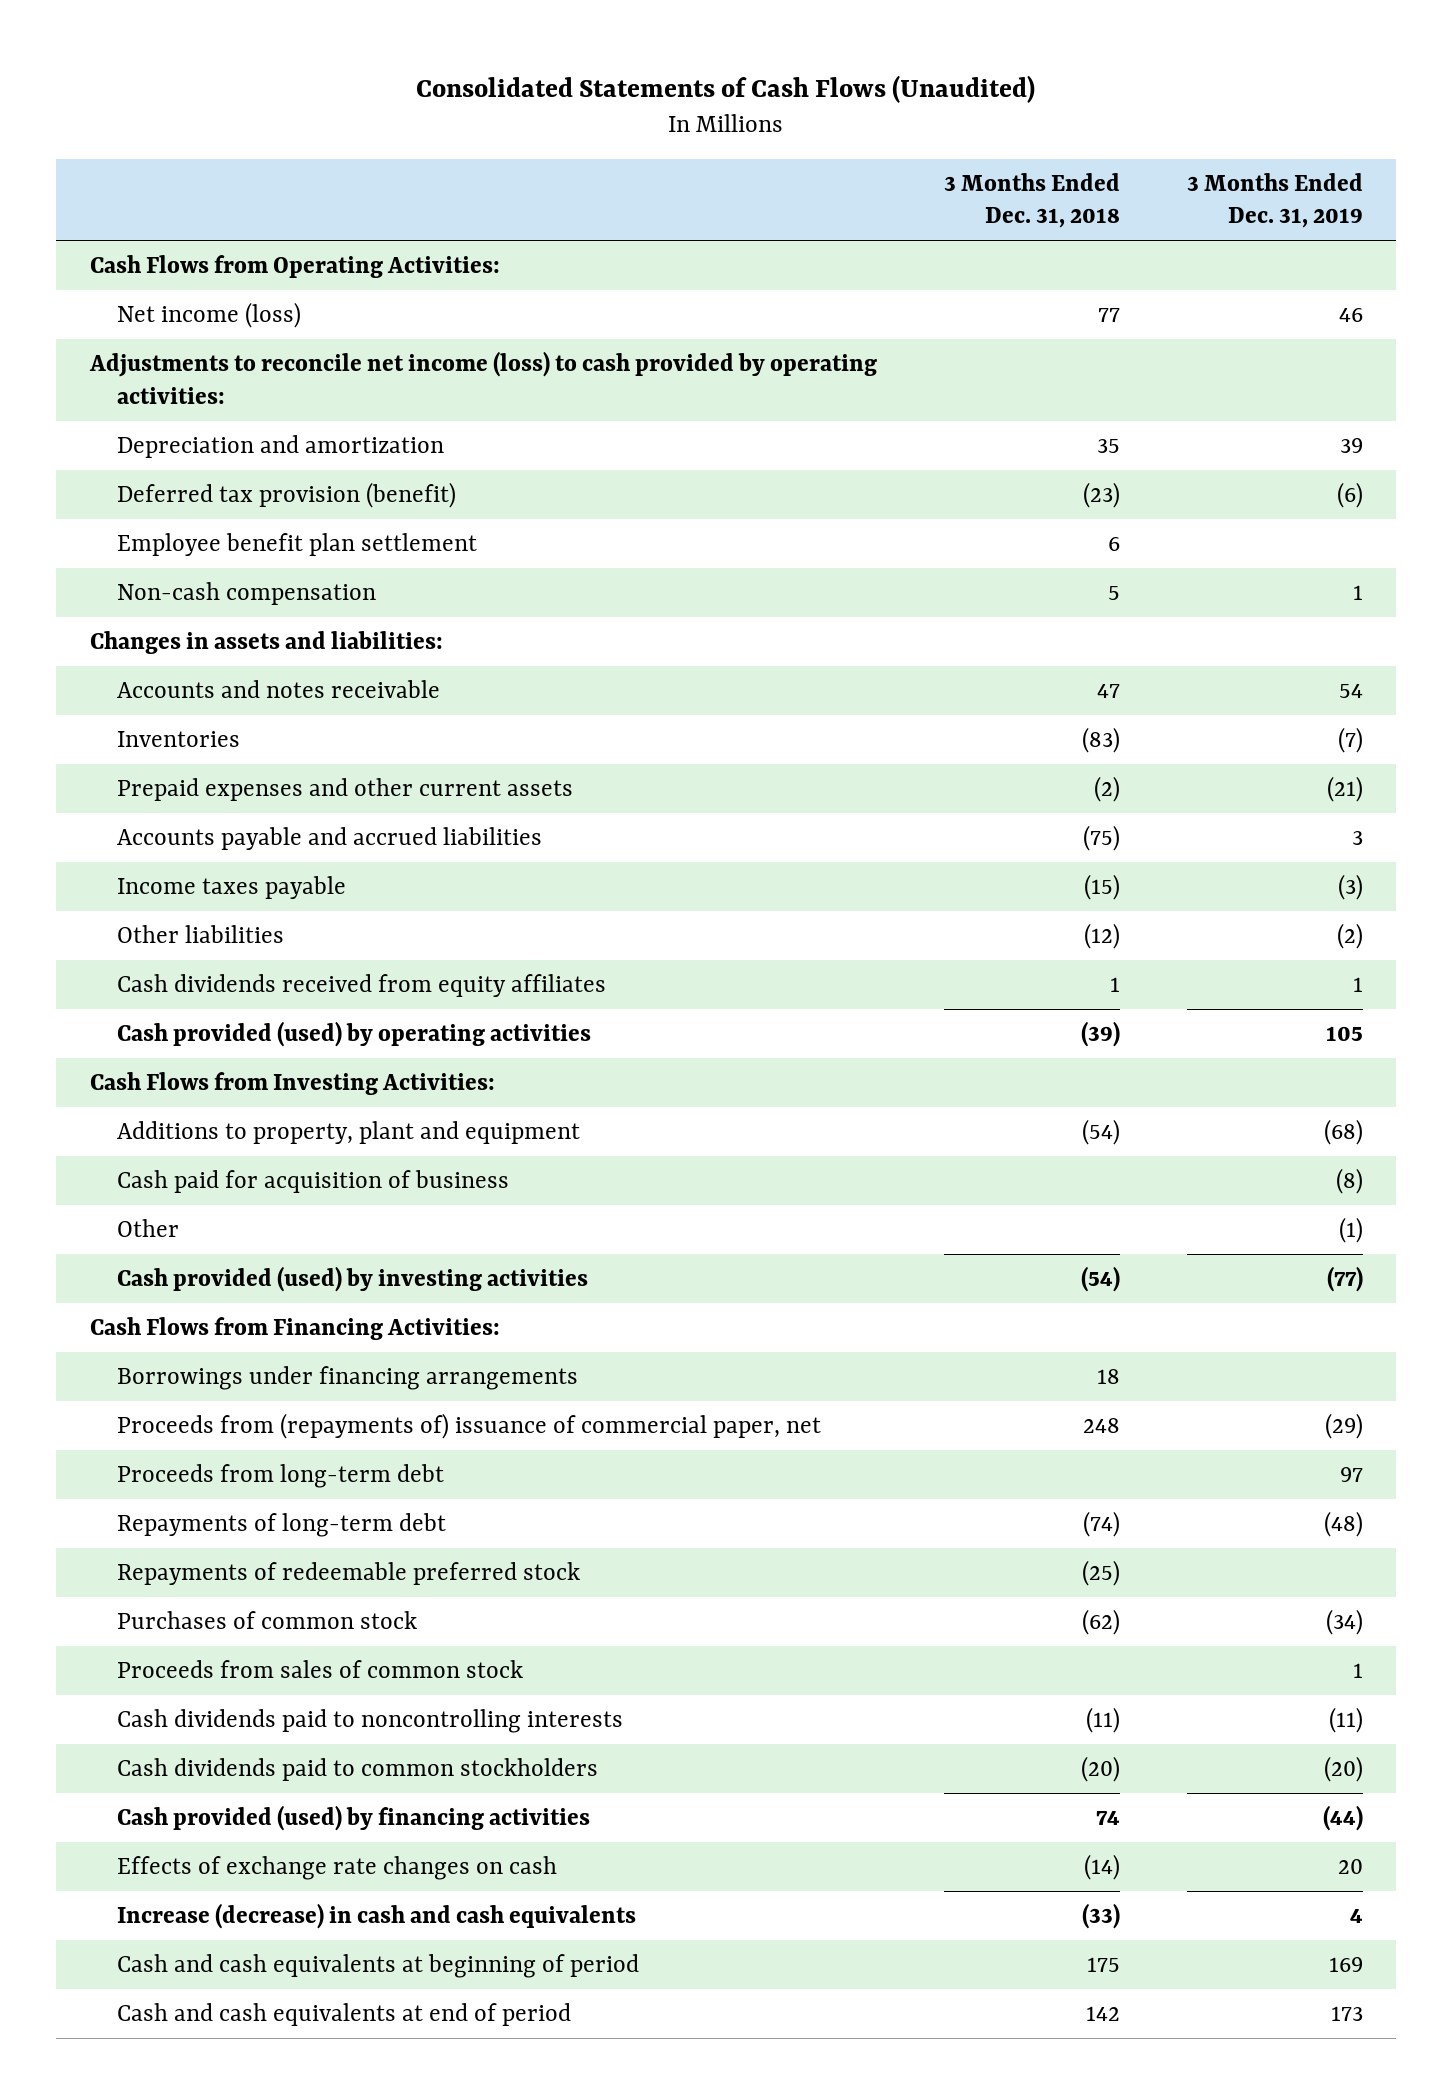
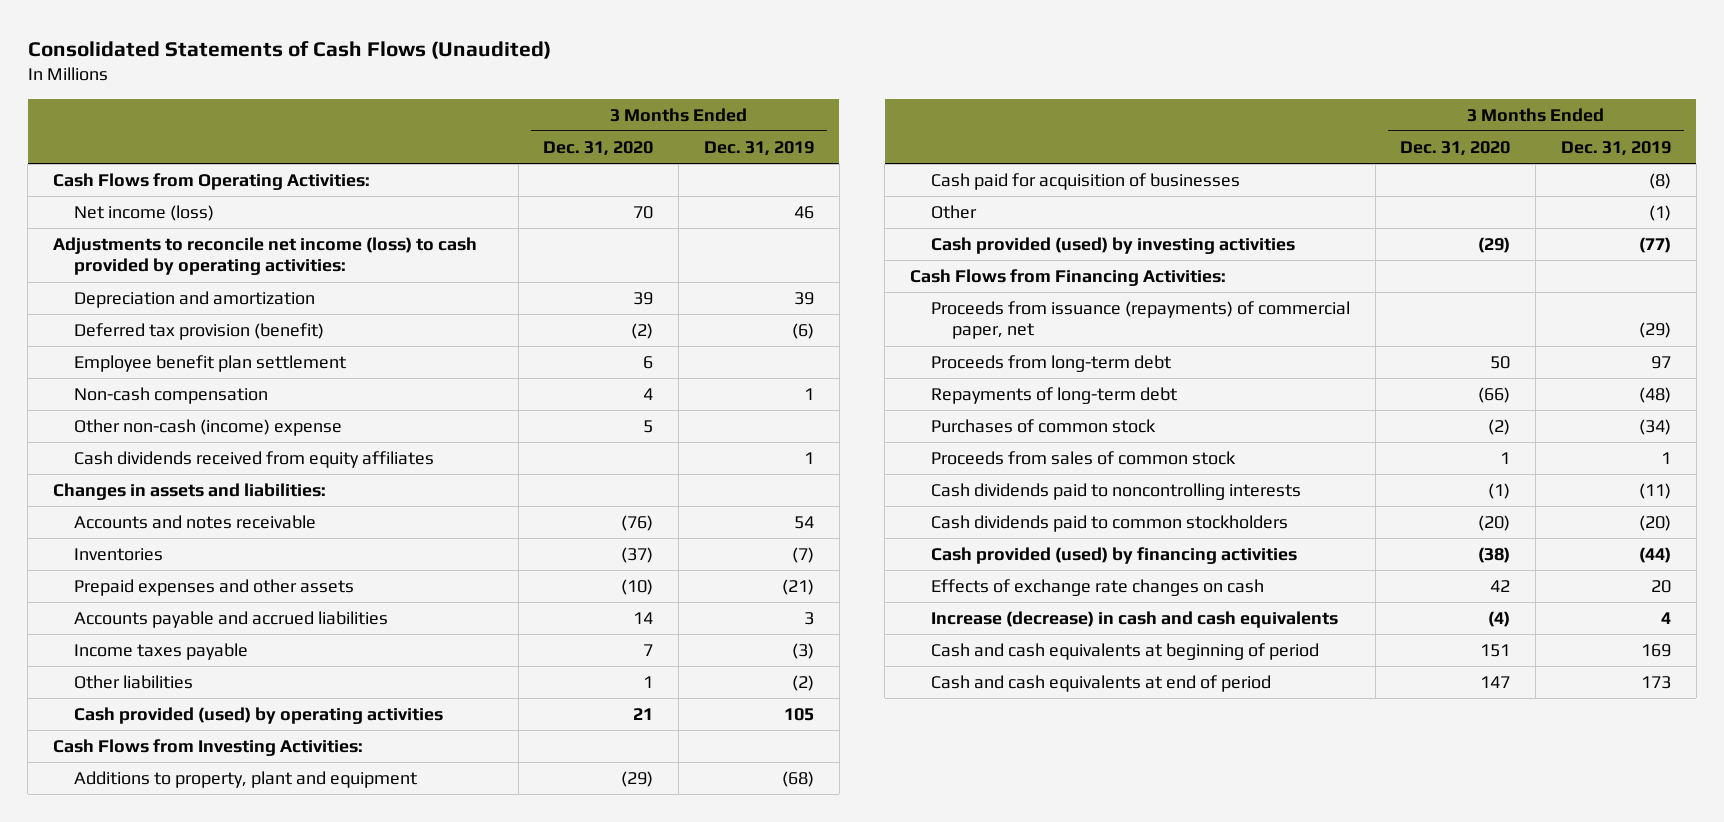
[943,172,1120,229] 3 Months Ended Dec. 31, 2018 -> none
none -> [543,141,654,157] Dec. 31, 2020
none -> [73,419,342,437] Other non-cash (income) expense
[117,974,607,998] Cash dividends received from equity affiliates -> [73,451,434,469] Cash dividends received from equity affiliates
[117,778,574,802] Prepaid expenses and other current assets -> [73,579,354,597] Prepaid expenses and other assets
[117,1170,510,1194] Cash paid for acquisition of business -> [930,173,1240,191] Cash paid for acquisition of businesses
[117,1366,579,1391] Borrowings under financing arrangements -> none
[117,1413,822,1440] Proceeds from (repayments of) issuance of commercial paper, net -> [930,301,1350,340] Proceeds from issuance (repayments) of commercial paper, net
[117,1562,581,1586] Repayments of redeemable preferred stock -> none

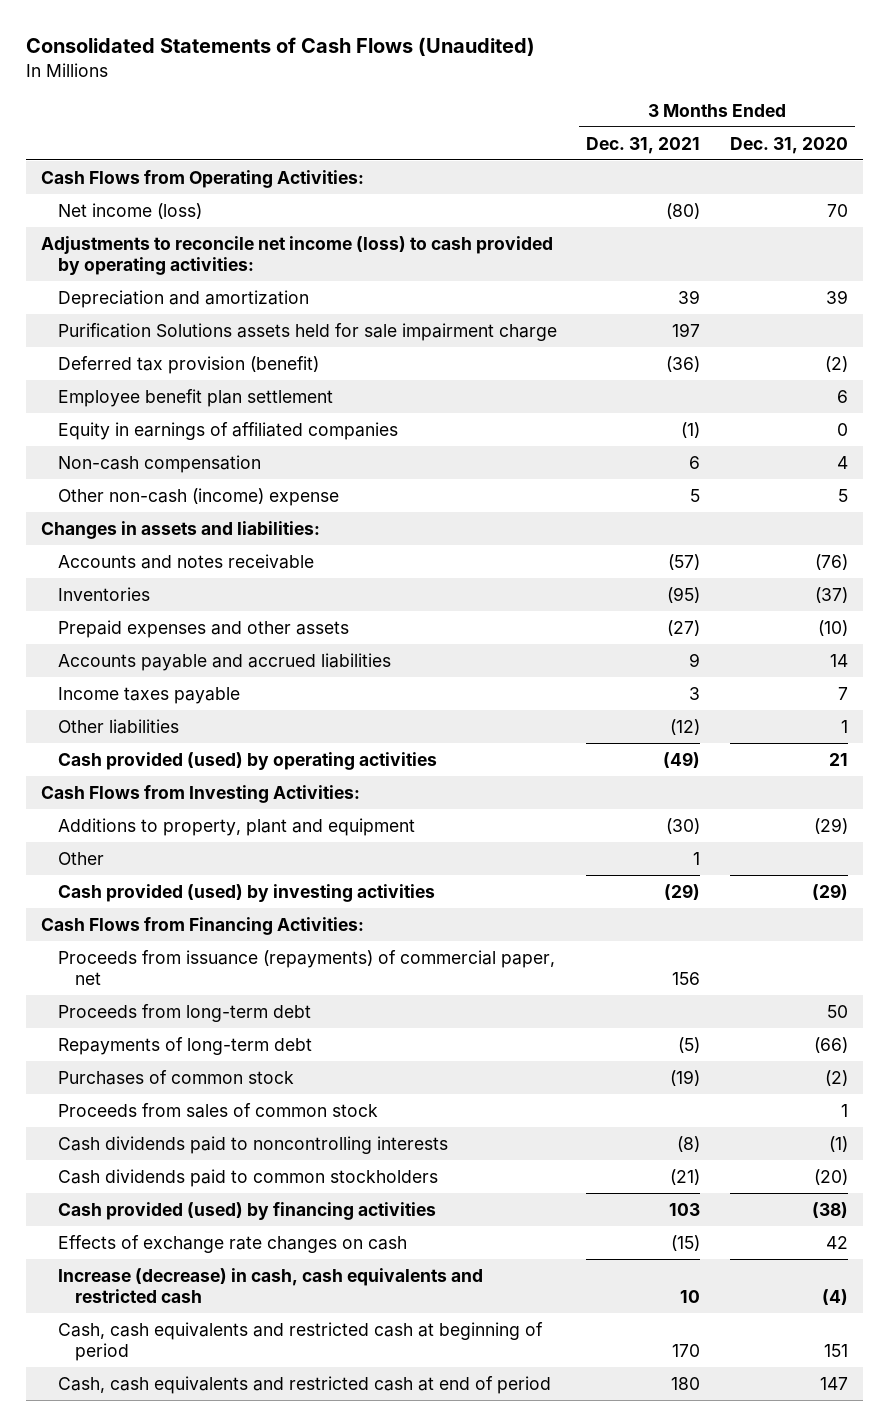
[703,141,814,157] Dec. 31, 2019 -> none
none -> [586,136,701,154] Dec. 31, 2021
none -> [57,322,557,341] Purification Solutions assets held for sale impairment charge
none -> [57,421,398,440] Equity in earnings of affiliated companies
[73,451,434,469] Cash dividends received from equity affiliates -> none
[930,173,1240,191] Cash paid for acquisition of businesses -> none
[930,611,1338,629] Increase (decrease) in cash and cash equivalents -> [57,1267,483,1303] Increase (decrease) in cash, cash equivalents and restricted cash
[930,643,1319,661] Cash and cash equivalents at beginning of period -> [57,1321,543,1361] Cash, cash equivalents and restricted cash at beginning of period
[930,675,1271,693] Cash and cash equivalents at end of period -> [57,1375,551,1394] Cash, cash equivalents and restricted cash at end of period

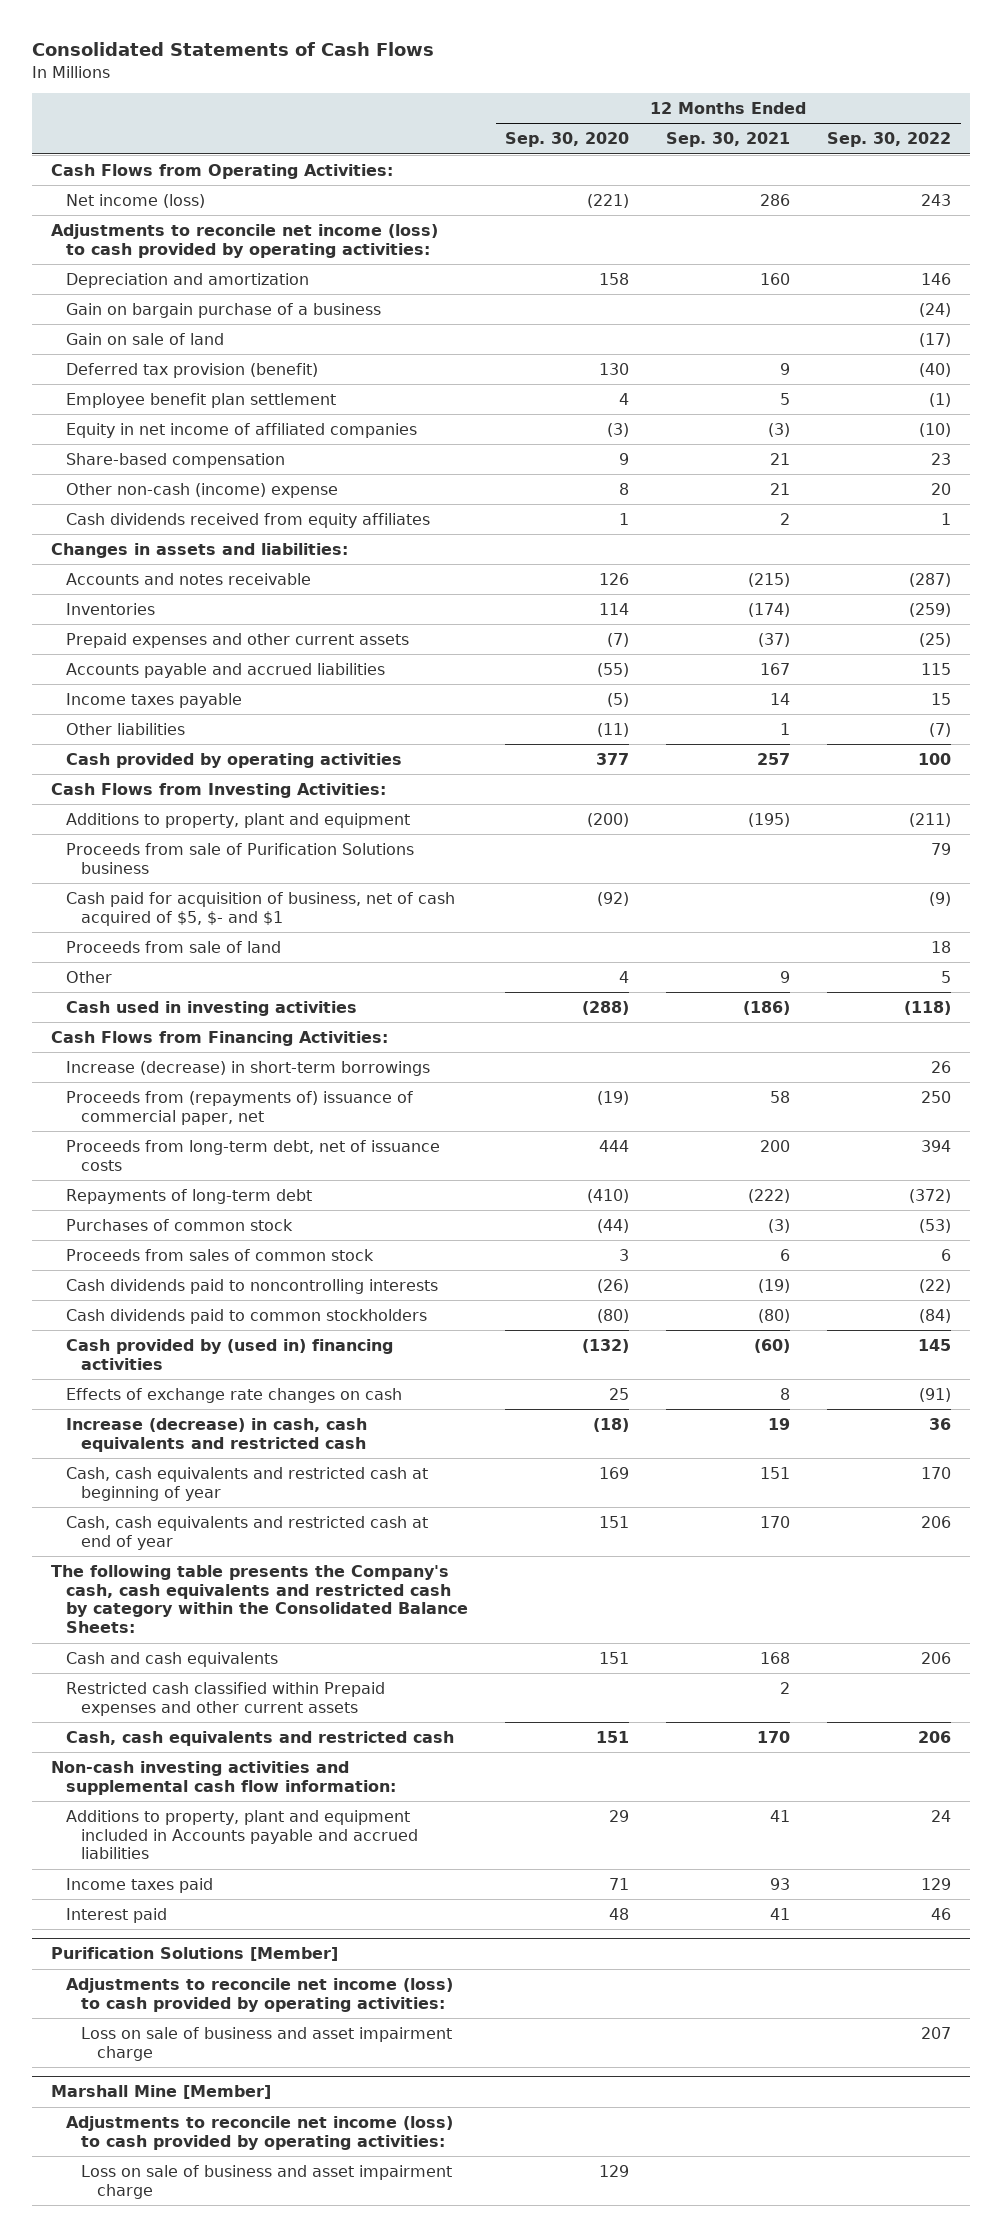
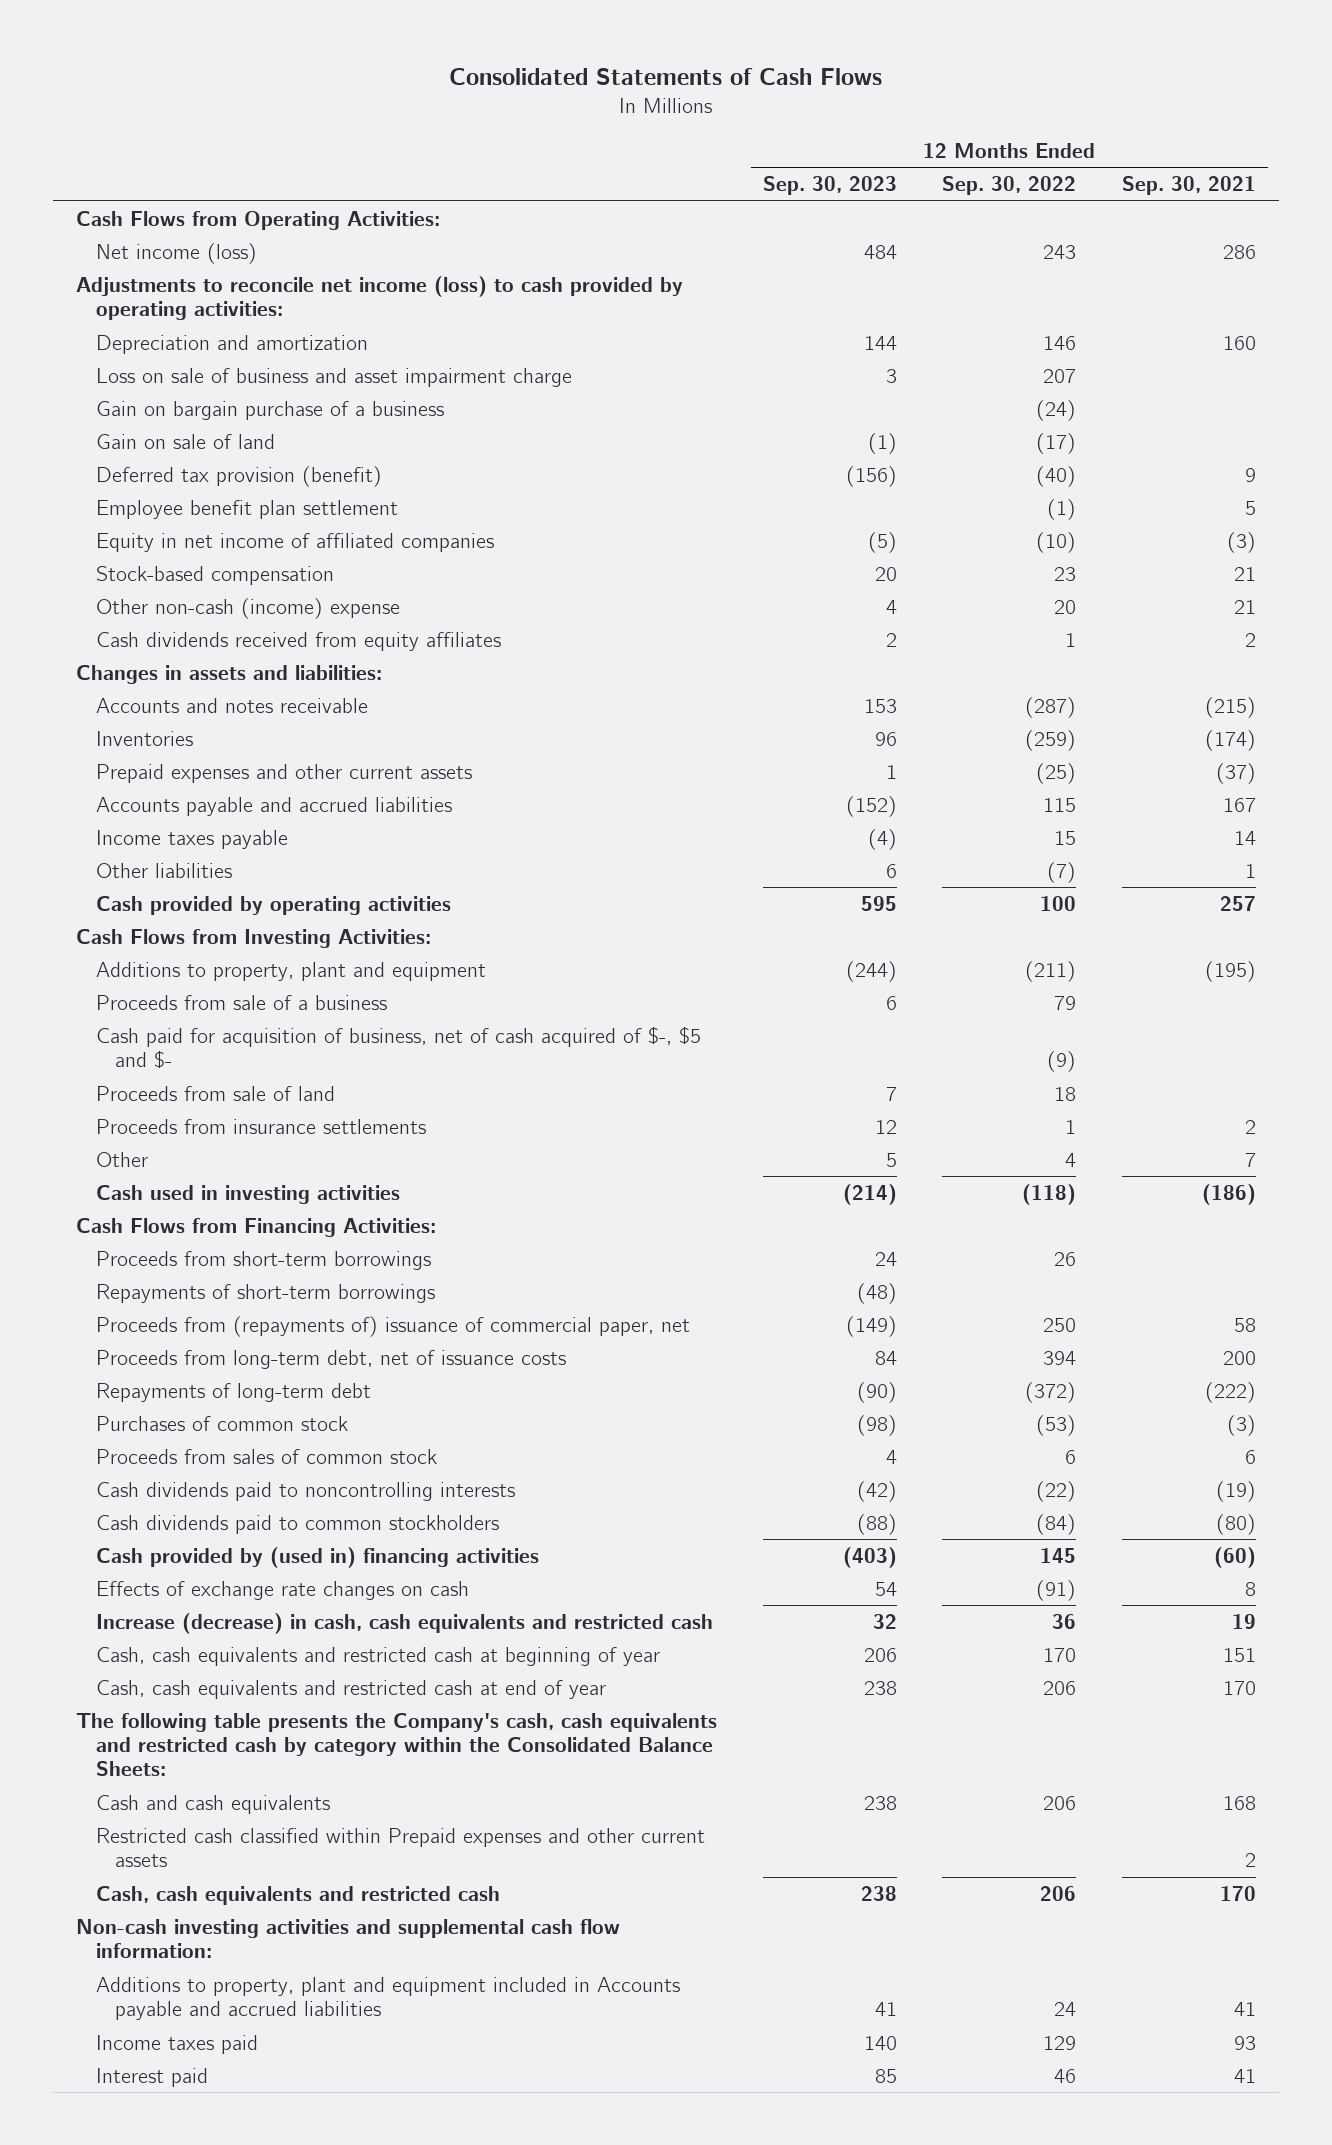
[505,132,630,148] Sep. 30, 2020 -> none
none -> [762,176,897,196] Sep. 30, 2023
none -> [95,367,572,387] Loss on sale of business and asset impairment charge
[66,452,286,468] Share-based compensation -> [95,565,334,585] Stock-based compensation
[66,842,415,874] Proceeds from sale of Purification Solutions business -> [95,994,387,1010] Proceeds from sale of a business
[66,891,456,926] Cash paid for acquisition of business, net of cash acquired of $5, $- and $1 -> [95,1025,701,1070] Cash paid for acquisition of business, net of cash acquired of $-, $5 and $-
none -> [95,1118,426,1134] Proceeds from insurance settlements
[780,970,791,983] 9 -> [1245,1152,1257,1167] 7
[941,970,952,983] 5 -> [1065,1152,1077,1167] 4
[66,1060,431,1076] Increase (decrease) in short-term borrowings -> none
none -> [95,1250,431,1270] Proceeds from short-term borrowings
none -> [95,1283,435,1303] Repayments of short-term borrowings
[50,1947,338,1962] Purification Solutions [Member] -> none
[66,1977,454,2012] Adjustments to reconcile net income (loss) to cash provided by operating activities: -> none
[81,2026,453,2061] Loss on sale of business and asset impairment charge -> none
[50,2085,271,2100] Marshall Mine [Member] -> none
[66,2115,454,2150] Adjustments to reconcile net income (loss) to cash provided by operating activities: -> none
[81,2164,453,2199] Loss on sale of business and asset impairment charge -> none

